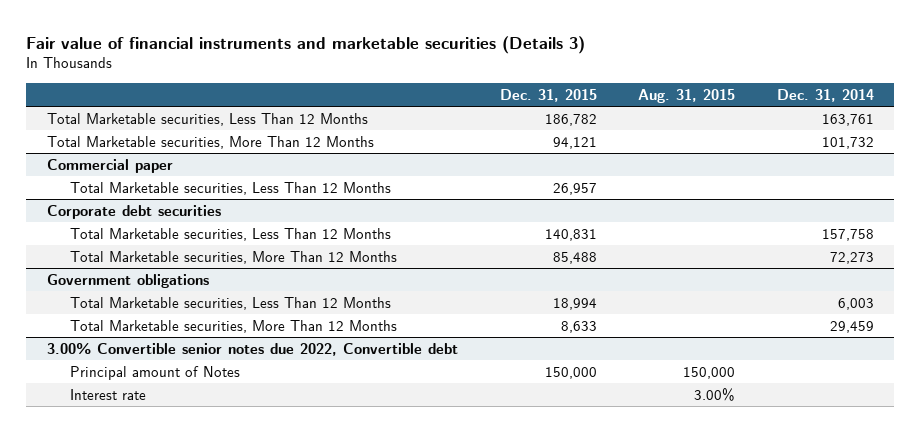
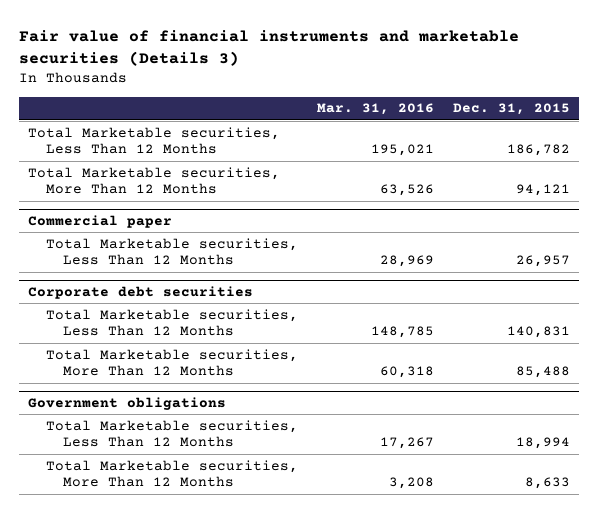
[638,88,736,103] Aug. 31, 2015 -> none
[776,88,874,102] Dec. 31, 2014 -> none
none -> [316,103,434,116] Mar. 31, 2016
[47,342,459,356] 3.00% Convertible senior notes due 2022, Convertible debt -> none
[69,365,240,380] Principal amount of Notes -> none
[69,388,146,400] Interest rate -> none

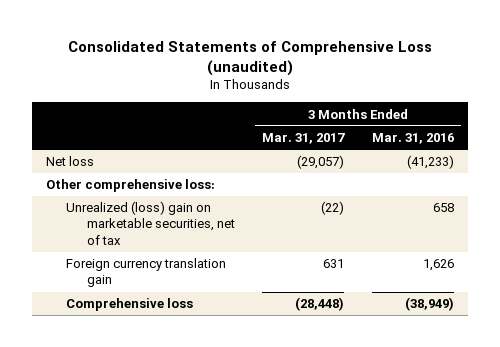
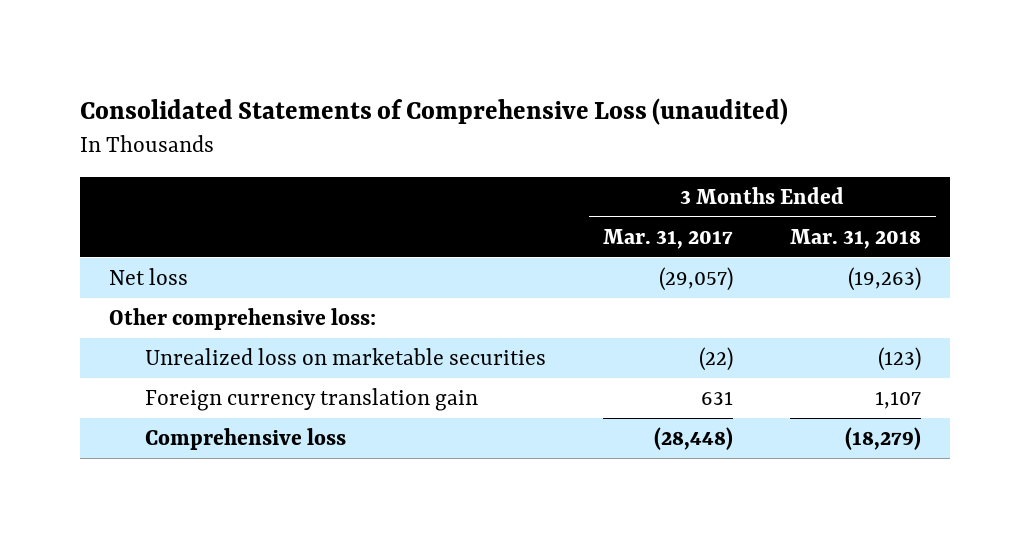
[372,133,455,145] Mar. 31, 2016 -> none
none -> [790,228,922,249] Mar. 31, 2018
[66,201,235,245] Unrealized (loss) gain on marketable securities, net of tax -> [144,348,546,366] Unrealized loss on marketable securities

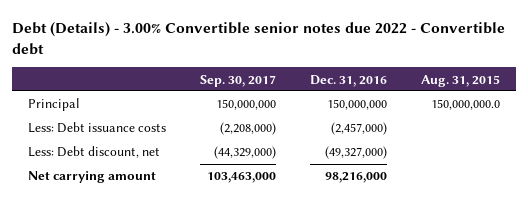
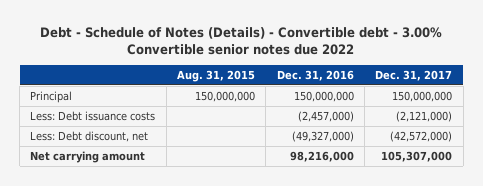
[11,21,505,55] Debt (Details) - 3.00% Convertible senior notes due 2022 - Convertible debt -> [40,26,443,55] Debt - Schedule of Notes (Details) - Convertible debt - 3.00% Convertible senior notes due 2022
[200,74,277,87] Sep. 30, 2017 -> none
none -> [375,69,453,81] Dec. 31, 2017
[430,99,500,111] 150,000,000.0 -> [195,90,256,102] 150,000,000

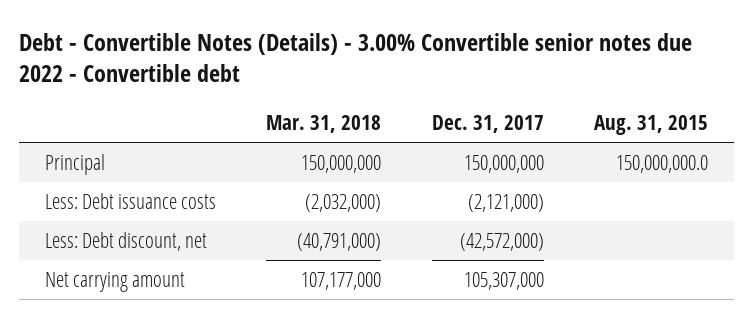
[40,26,443,55] Debt - Schedule of Notes (Details) - Convertible debt - 3.00% Convertible senior notes due 2022 -> [19,32,693,83] Debt - Convertible Notes (Details) - 3.00% Convertible senior notes due 2022 - Convertible debt
[276,69,354,81] Dec. 31, 2016 -> none
none -> [266,114,382,133] Mar. 31, 2018
[195,90,256,102] 150,000,000 -> [616,154,709,173] 150,000,000.0

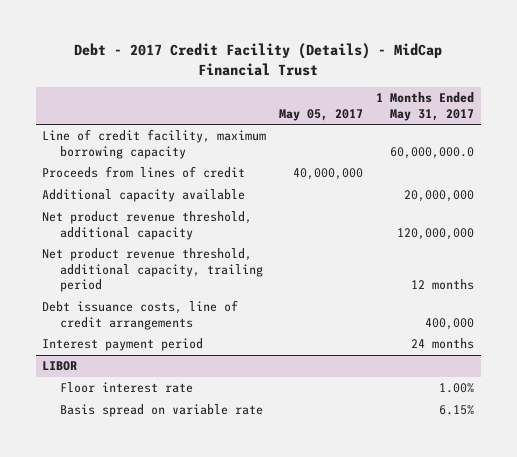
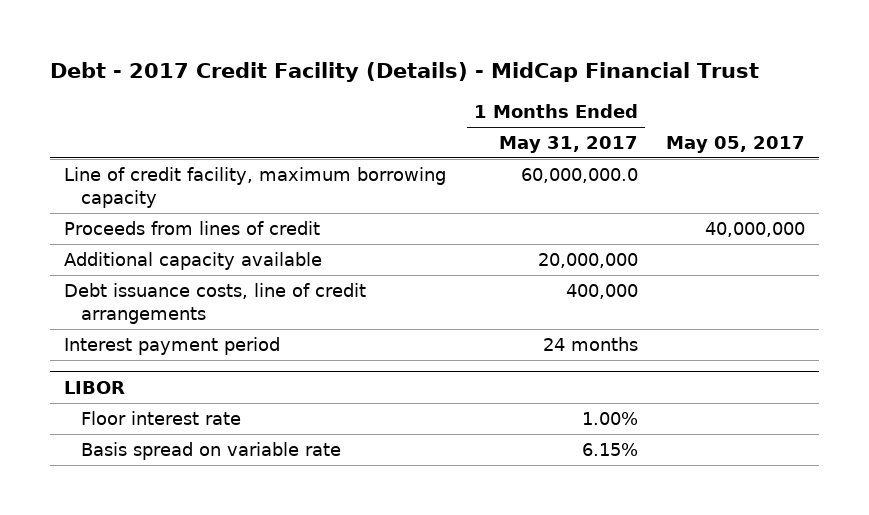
[42,211,253,240] Net product revenue threshold, additional capacity -> none
[42,248,264,293] Net product revenue threshold, additional capacity, trailing period -> none

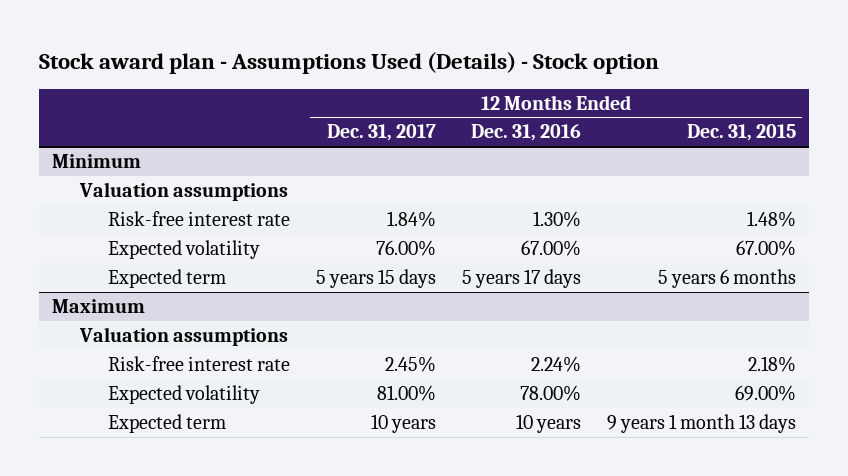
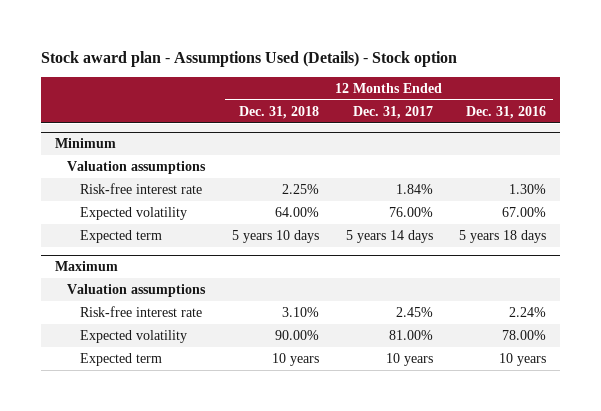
[686,124,796,142] Dec. 31, 2015 -> none
none -> [238,105,319,119] Dec. 31, 2018
[316,268,437,288] 5 years 15 days -> [345,230,433,244] 5 years 14 days
[461,268,581,288] 5 years 17 days -> [459,230,547,244] 5 years 18 days

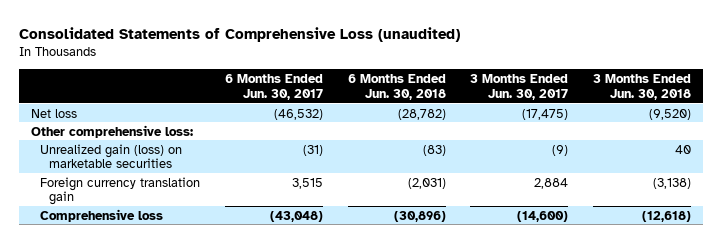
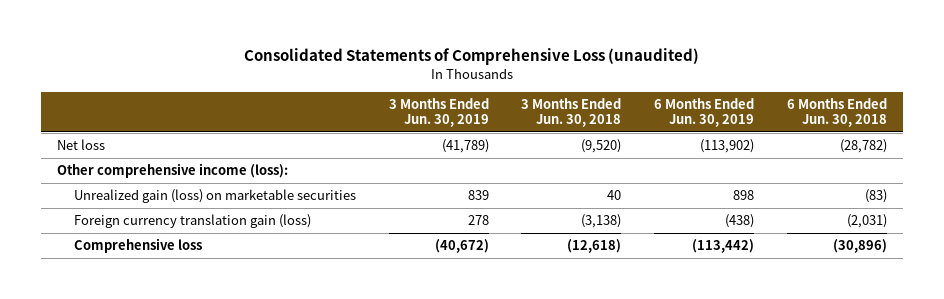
[224,73,323,100] 6 Months Ended Jun. 30, 2017 -> none
[470,73,569,100] 3 Months Ended Jun. 30, 2017 -> none
none -> [388,97,489,127] 3 Months Ended Jun. 30, 2019
none -> [654,97,755,127] 6 Months Ended Jun. 30, 2019
[31,124,194,138] Other comprehensive loss: -> [57,163,289,179] Other comprehensive income (loss):
[40,176,201,206] Foreign currency translation gain -> [74,214,312,229] Foreign currency translation gain (loss)

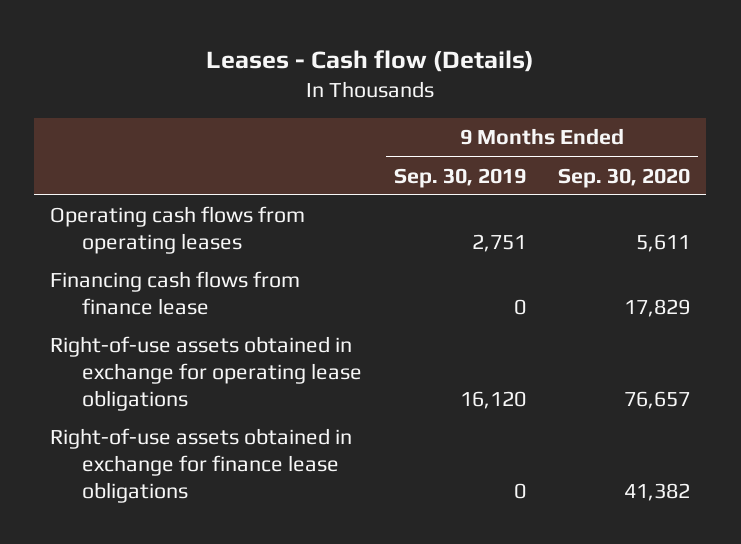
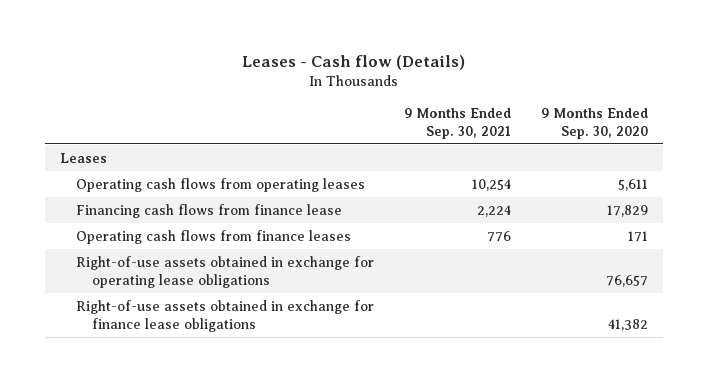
[394,167,527,188] Sep. 30, 2019 -> none
none -> [403,108,511,139] 9 Months Ended Sep. 30, 2021
none -> [59,152,107,163] Leases
none -> [75,229,351,244] Operating cash flows from finance leases

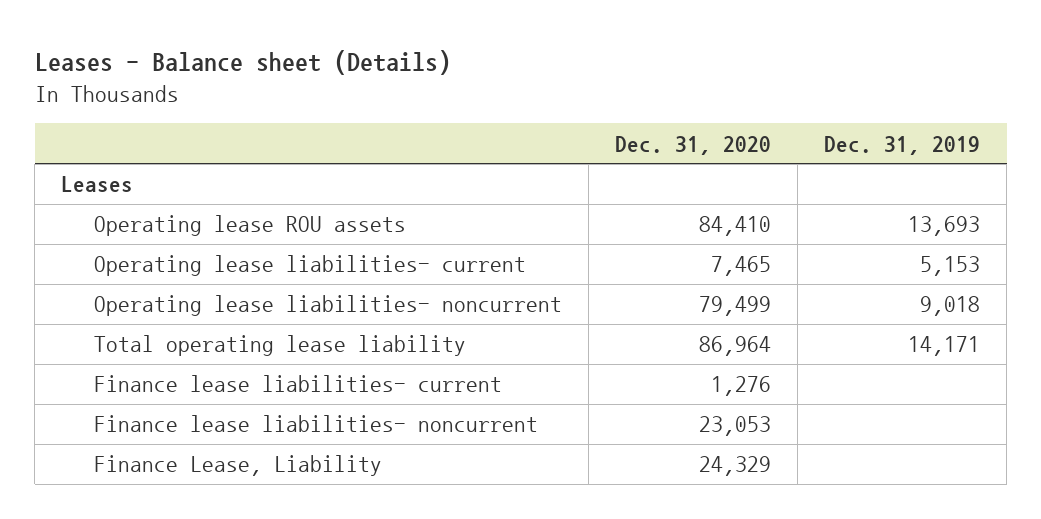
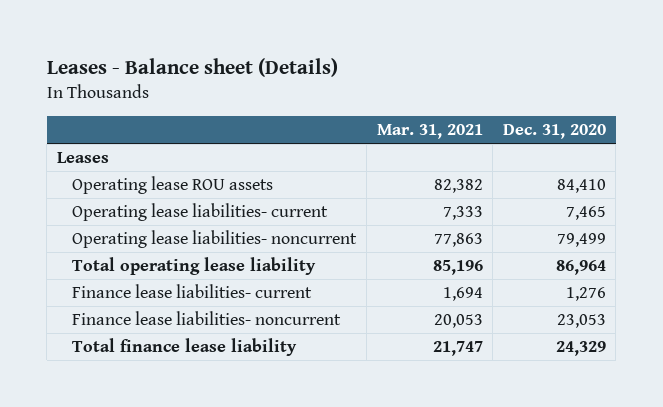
[824,135,981,155] Dec. 31, 2019 -> none
none -> [376,124,483,140] Mar. 31, 2021
[93,455,382,477] Finance Lease, Liability -> [72,337,298,356] Total finance lease liability

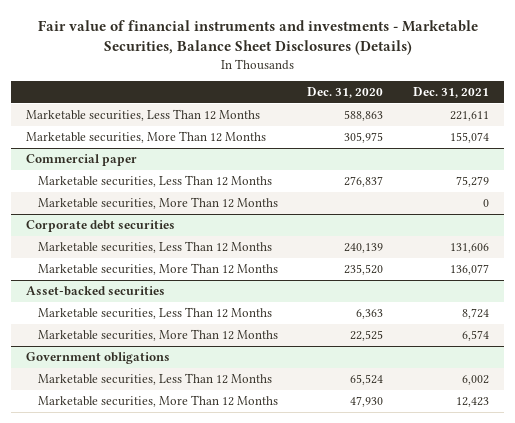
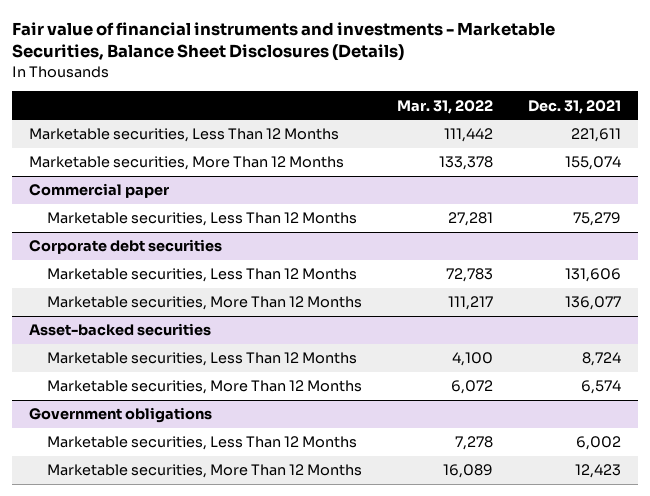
[307,87,384,99] Dec. 31, 2020 -> none
none -> [397,99,494,114] Mar. 31, 2022
[37,196,278,209] Marketable securities, More Than 12 Months -> none

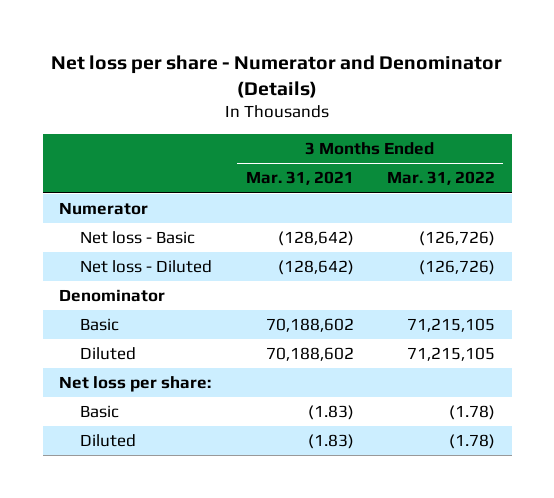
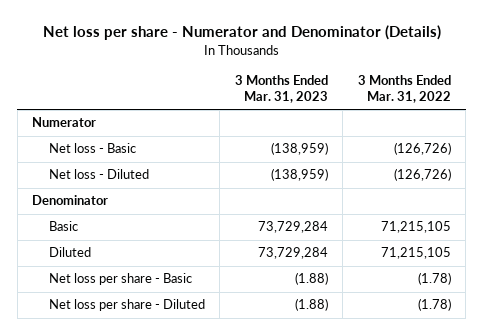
[245,171,354,186] Mar. 31, 2021 -> none
none -> [234,74,328,104] 3 Months Ended Mar. 31, 2023
[59,376,212,393] Net loss per share: -> none
[80,405,120,419] Basic -> [49,273,193,286] Net loss per share - Basic
[80,434,137,448] Diluted -> [49,299,206,312] Net loss per share - Diluted

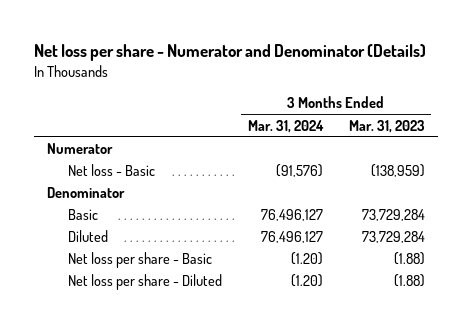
[357,74,451,104] 3 Months Ended Mar. 31, 2022 -> none
none -> [247,119,324,133] Mar. 31, 2024
[49,169,150,180] Net loss - Diluted -> none

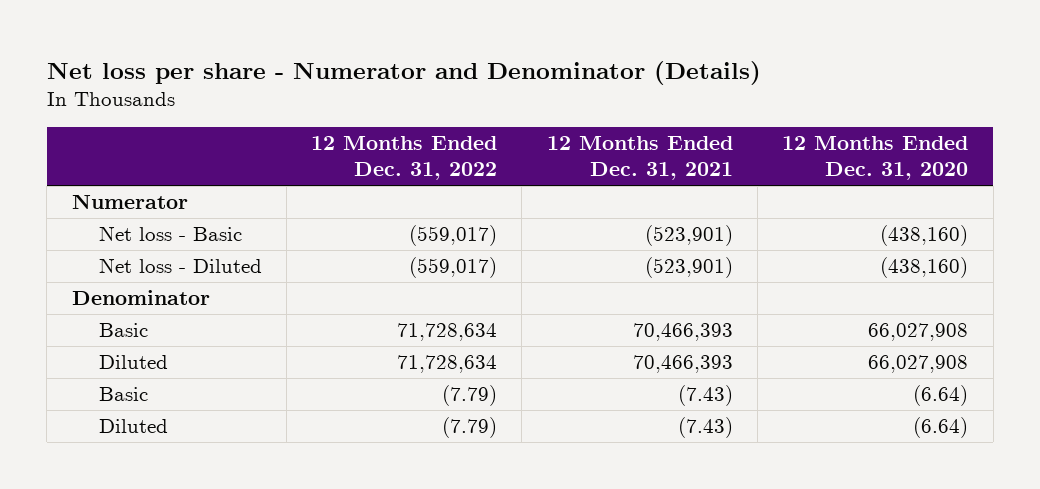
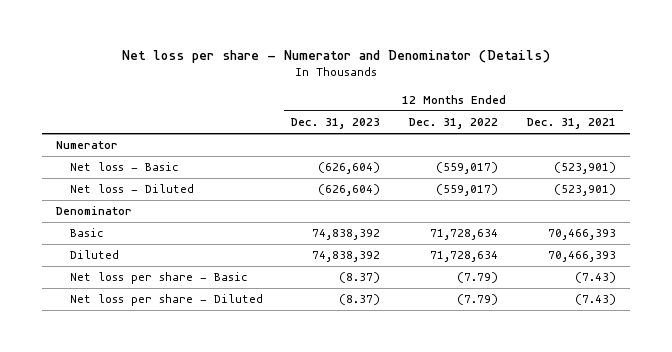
[782,135,969,181] 12 Months Ended Dec. 31, 2020 -> none
none -> [291,118,381,130] Dec. 31, 2023
[98,387,148,402] Basic -> [69,272,248,285] Net loss per share - Basic
[98,419,168,434] Diluted -> [69,294,263,307] Net loss per share - Diluted

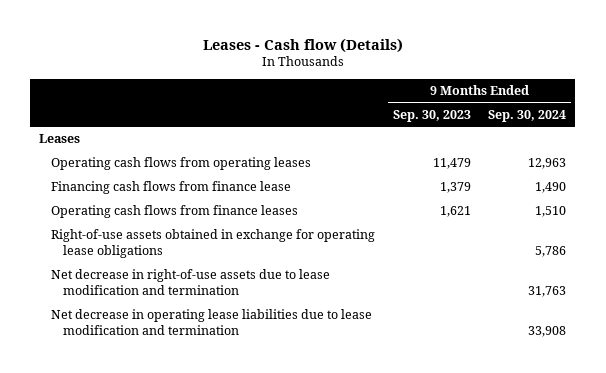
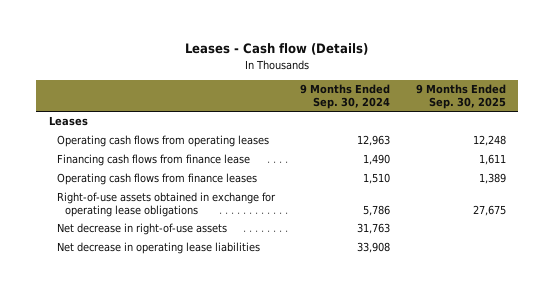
[392,109,471,122] Sep. 30, 2023 -> none
none -> [415,84,506,110] 9 Months Ended Sep. 30, 2025
[50,269,330,296] Net decrease in right-of-use assets due to lease modification and termination -> [56,223,227,236] Net decrease in right-of-use assets
[50,309,372,336] Net decrease in operating lease liabilities due to lease modification and termination -> [56,242,260,255] Net decrease in operating lease liabilities

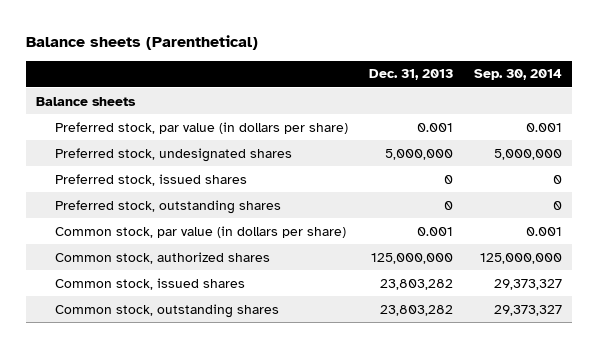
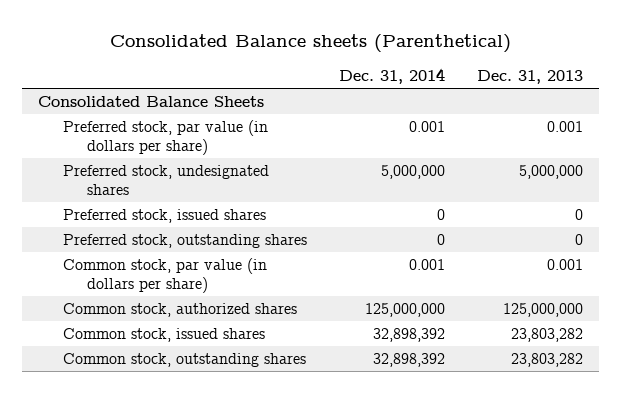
[25,35,258,51] Balance sheets (Parenthetical) -> [109,33,511,53] Consolidated Balance sheets (Parenthetical)
[473,69,562,81] Sep. 30, 2014 -> none
none -> [338,67,445,84] Dec. 31, 2014
[36,96,137,106] Balance sheets -> [38,96,265,108] Consolidated Balance Sheets

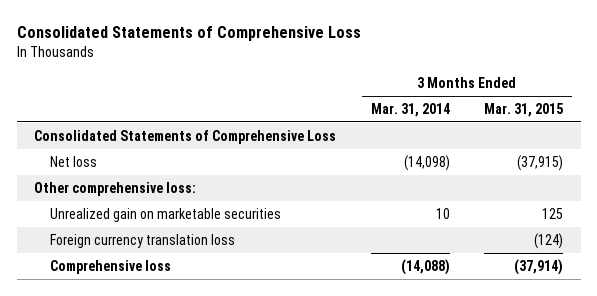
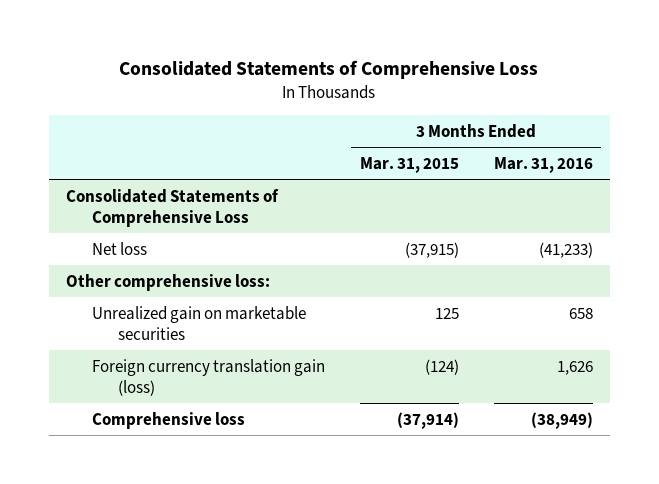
[370,103,450,118] Mar. 31, 2014 -> none
none -> [493,156,593,173] Mar. 31, 2016
[49,233,235,248] Foreign currency translation loss -> [92,358,326,397] Foreign currency translation gain (loss)

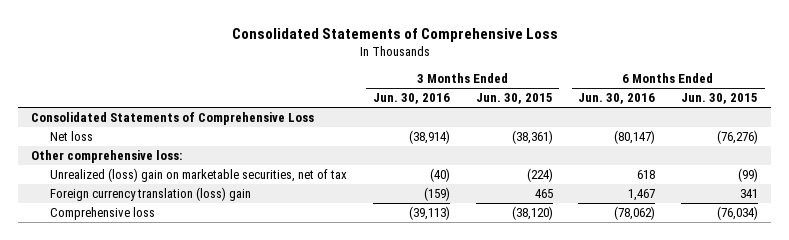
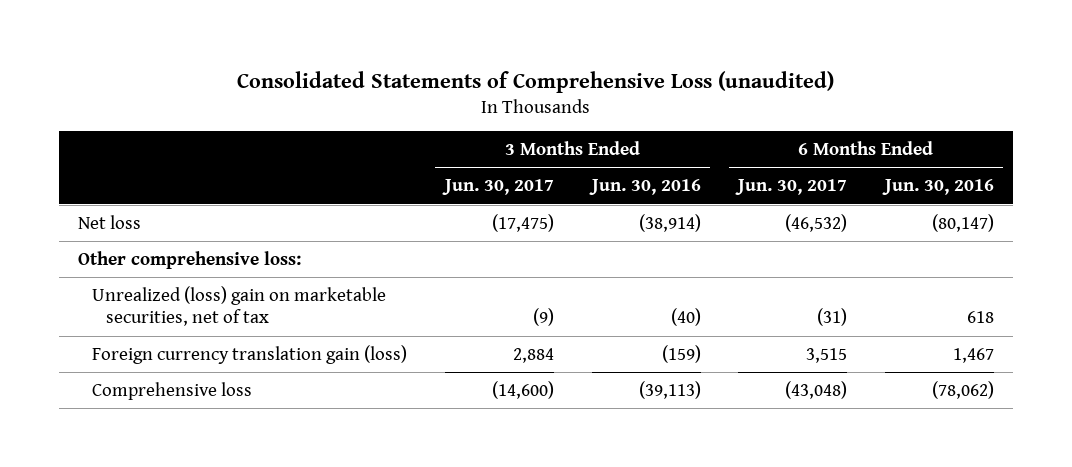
[231,27,558,42] Consolidated Statements of Comprehensive Loss -> [236,70,834,93] Consolidated Statements of Comprehensive Loss (unaudited)
[475,93,553,105] Jun. 30, 2015 -> none
[681,93,759,105] Jun. 30, 2015 -> none
none -> [441,179,554,196] Jun. 30, 2017
none -> [735,179,848,196] Jun. 30, 2017
[31,112,315,126] Consolidated Statements of Comprehensive Loss -> none
[50,187,252,202] Foreign currency translation (loss) gain -> [92,344,408,364] Foreign currency translation gain (loss)

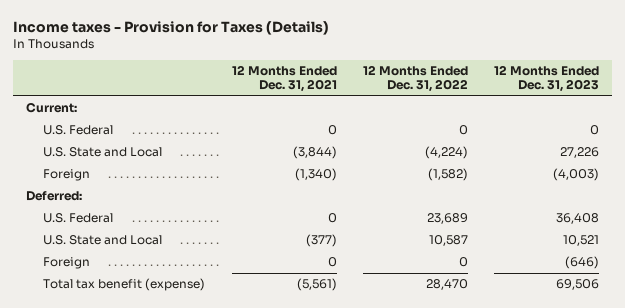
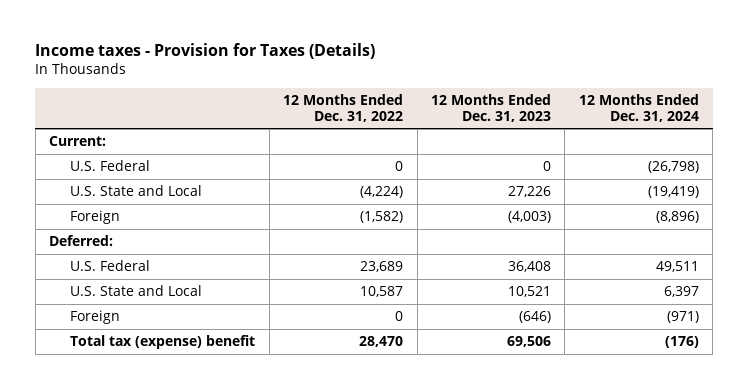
[231,65,337,93] 12 Months Ended Dec. 31, 2021 -> none
none -> [578,93,699,122] 12 Months Ended Dec. 31, 2024
[43,278,206,292] Total tax benefit (expense) -> [70,335,256,350] Total tax (expense) benefit

